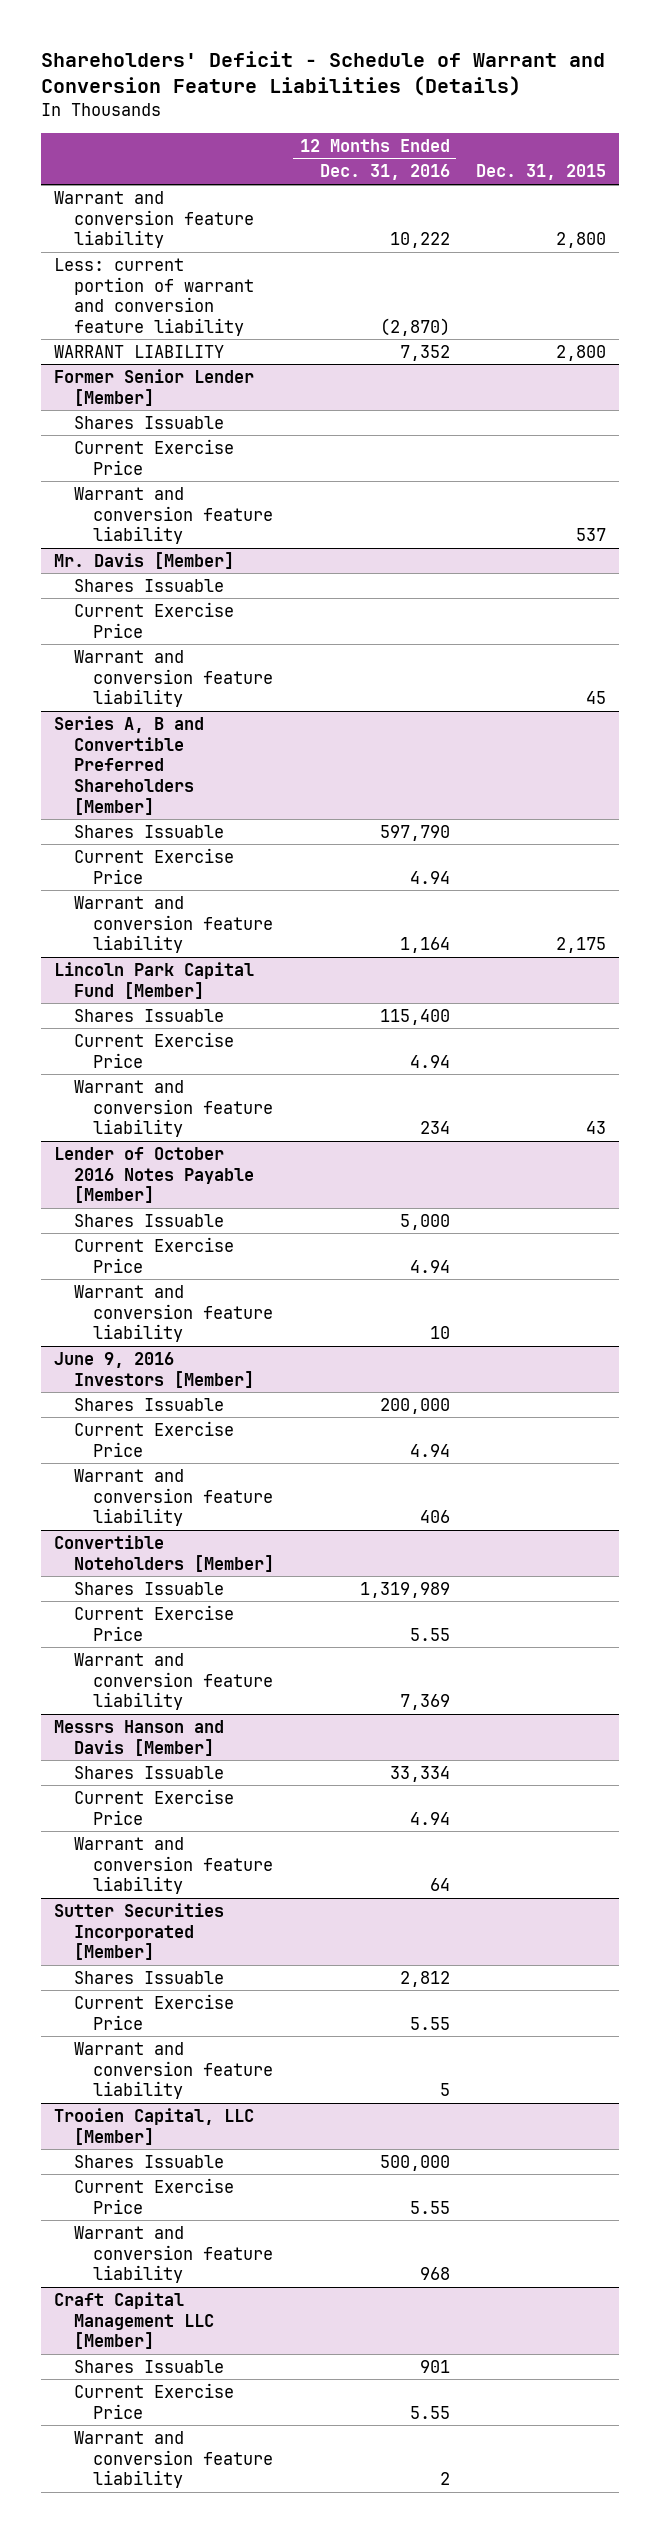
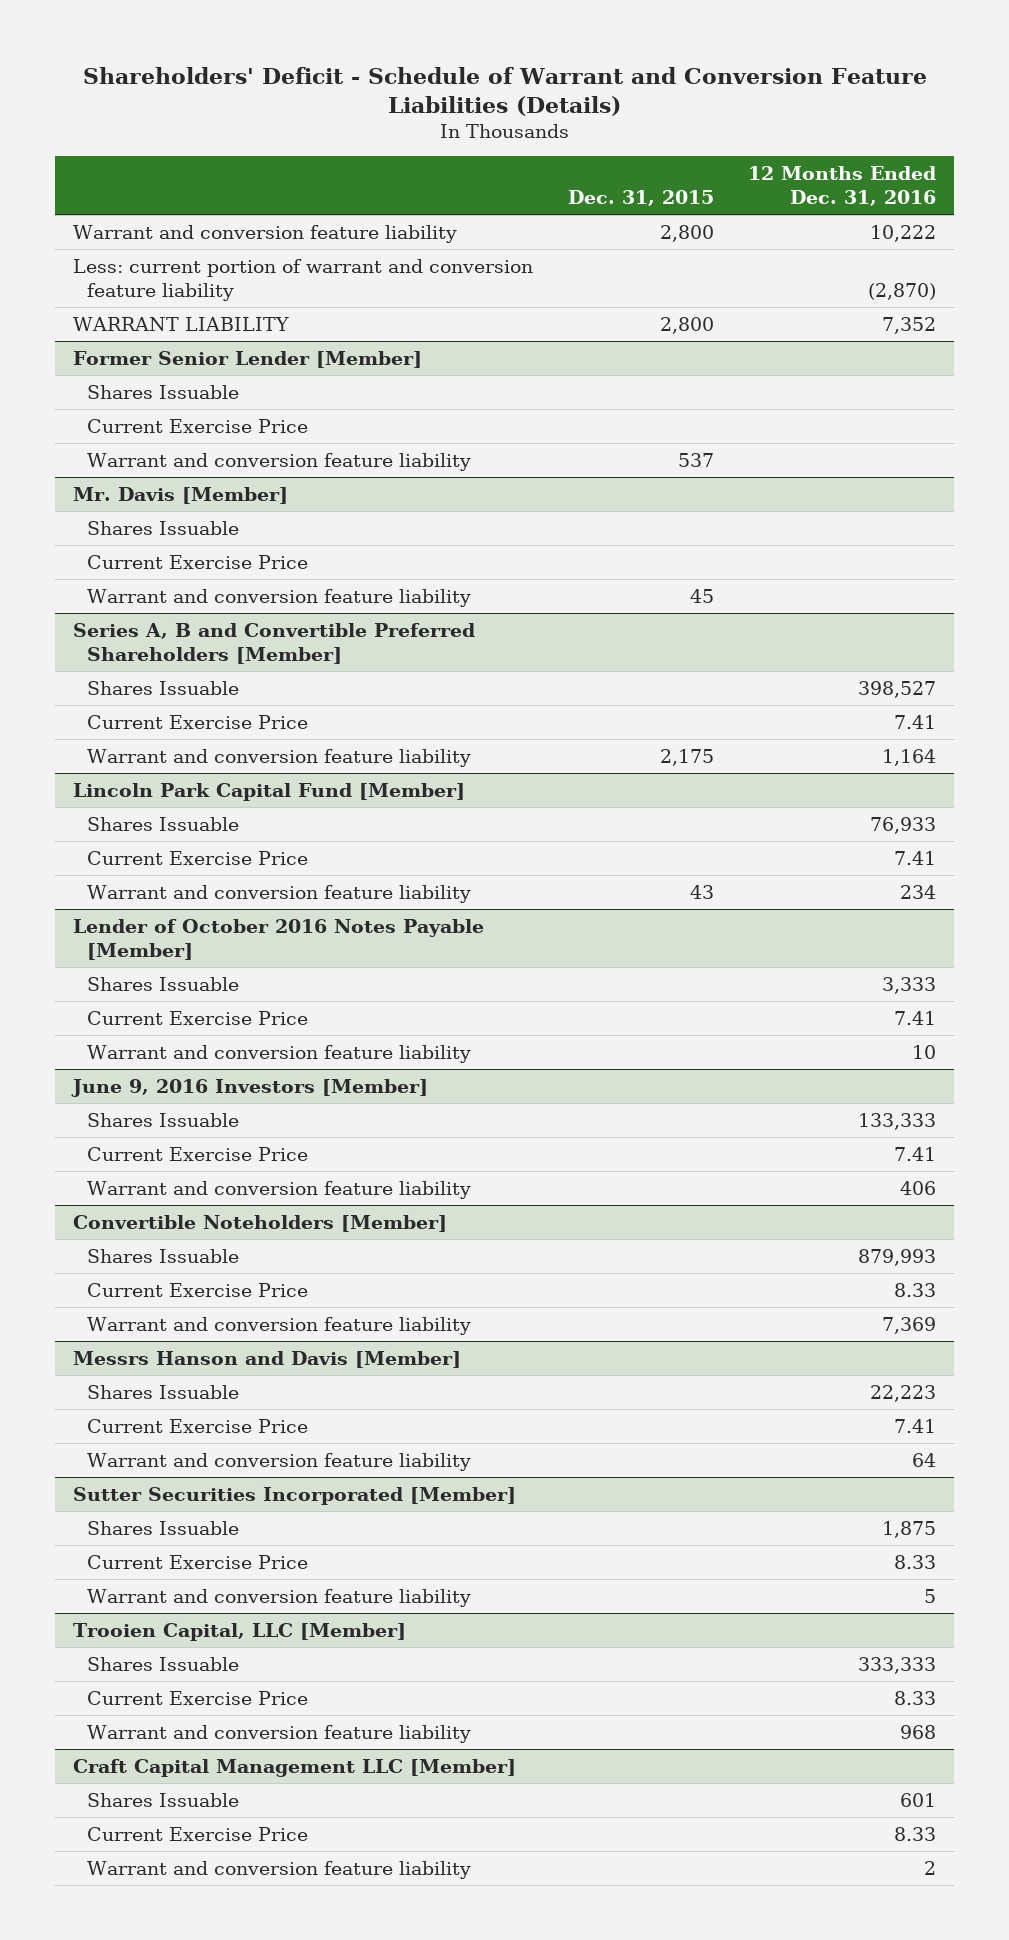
[379,824,450,841] 597,790 -> [858,680,937,698] 398,527
[409,870,450,884] 4.94 -> [894,714,937,729] 7.41
[379,1008,450,1025] 115,400 -> [870,816,937,834] 76,933
[409,1054,450,1068] 4.94 -> [894,850,937,865] 7.41
[399,1213,450,1230] 5,000 -> [882,976,937,994] 3,333
[409,1259,450,1273] 4.94 -> [894,1010,937,1025] 7.41
[379,1397,450,1414] 200,000 -> [858,1112,937,1130] 133,333
[409,1443,450,1457] 4.94 -> [894,1146,937,1161] 7.41
[359,1581,450,1598] 1,319,989 -> [858,1248,937,1266] 879,993
[409,1627,450,1641] 5.55 -> [894,1282,937,1297] 8.33
[389,1765,450,1782] 33,334 -> [870,1384,937,1402] 22,223
[409,1811,450,1825] 4.94 -> [894,1418,937,1433] 7.41
[399,1970,450,1987] 2,812 -> [882,1520,937,1538] 1,875
[409,2016,450,2030] 5.55 -> [894,1554,937,1569] 8.33
[379,2154,450,2171] 500,000 -> [858,1656,937,1674] 333,333
[409,2200,450,2214] 5.55 -> [894,1690,937,1705] 8.33
[419,2359,450,2373] 901 -> [900,1792,937,1807] 601
[409,2405,450,2419] 5.55 -> [894,1826,937,1841] 8.33

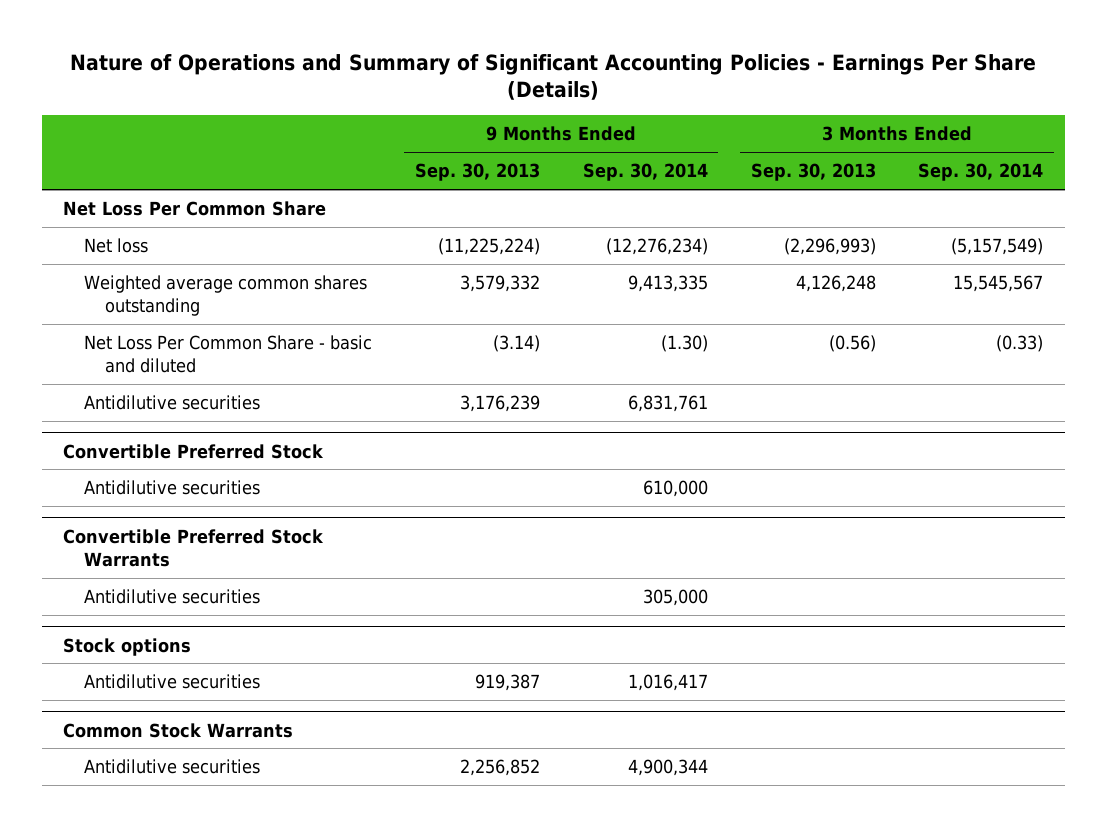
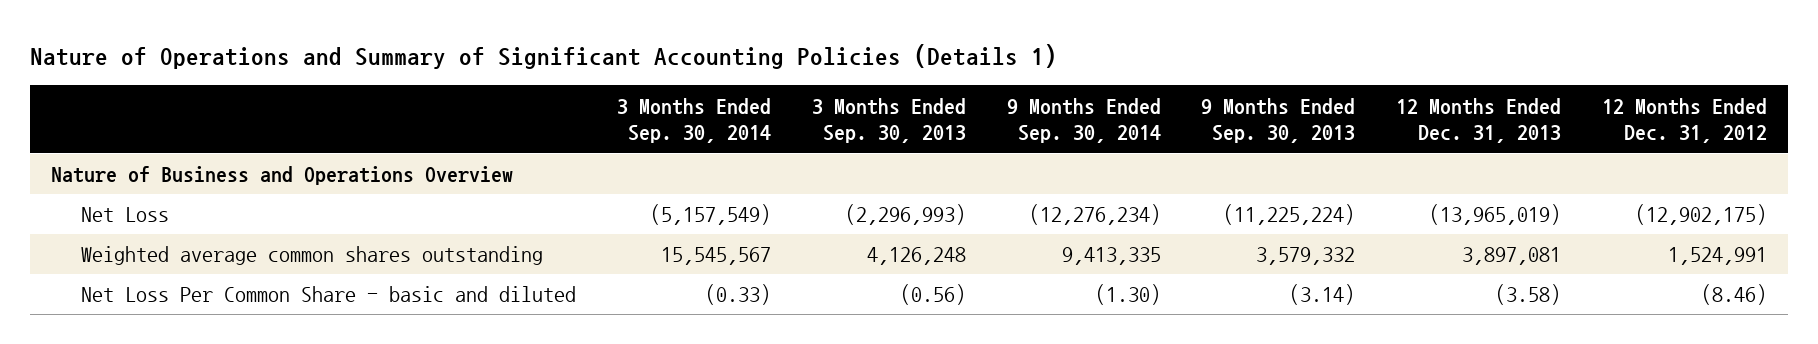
[70,53,1037,101] Nature of Operations and Summary of Significant Accounting Policies - Earnings Per Share (Details) -> [30,43,1058,69] Nature of Operations and Summary of Significant Accounting Policies (Details 1)
none -> [1396,97,1562,144] 12 Months Ended Dec. 31, 2013
none -> [1602,97,1768,144] 12 Months Ended Dec. 31, 2012
[63,200,327,216] Net Loss Per Common Share -> none
none -> [50,166,513,186] Nature of Business and Operations Overview
[84,237,149,253] Net loss -> [80,207,169,223] Net Loss
[84,394,261,410] Antidilutive securities -> none
[63,443,325,459] Convertible Preferred Stock -> none
[84,479,261,495] Antidilutive securities -> none
[63,528,325,567] Convertible Preferred Stock Warrants -> none
[84,588,261,604] Antidilutive securities -> none
[63,637,192,656] Stock options -> none
[84,673,261,689] Antidilutive securities -> none
[63,722,294,738] Common Stock Warrants -> none
[84,758,261,774] Antidilutive securities -> none

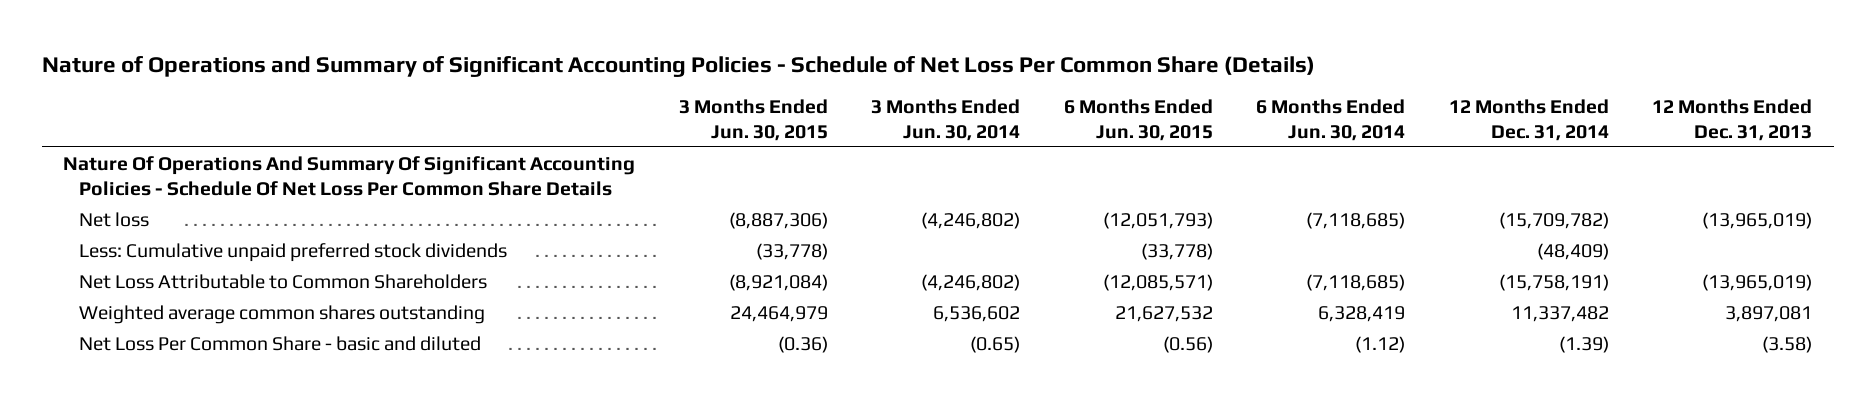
[30,43,1058,69] Nature of Operations and Summary of Significant Accounting Policies (Details 1) -> [41,55,1315,77] Nature of Operations and Summary of Significant Accounting Policies - Schedule of Net Loss Per Common Share (Details)
[616,97,771,144] 3 Months Ended Sep. 30, 2014 -> none
[811,97,966,144] 3 Months Ended Sep. 30, 2013 -> none
[1006,97,1161,144] 9 Months Ended Sep. 30, 2014 -> none
[1201,97,1356,144] 9 Months Ended Sep. 30, 2013 -> none
[1602,97,1768,144] 12 Months Ended Dec. 31, 2012 -> none
none -> [678,98,828,141] 3 Months Ended Jun. 30, 2015
none -> [871,98,1021,141] 3 Months Ended Jun. 30, 2014
none -> [1063,98,1213,141] 6 Months Ended Jun. 30, 2015
none -> [1256,98,1406,141] 6 Months Ended Jun. 30, 2014
none -> [1448,98,1609,141] 12 Months Ended Dec. 31, 2014
[50,166,513,186] Nature of Business and Operations Overview -> none
none -> [63,155,636,196] Nature Of Operations And Summary Of Significant Accounting Policies - Schedule Of Net Loss Per Common Share Details
[80,207,169,223] Net Loss -> [79,211,150,227] Net loss
none -> [79,242,508,262] Less: Cumulative unpaid preferred stock dividends
none -> [79,273,488,289] Net Loss Attributable to Common Shareholders

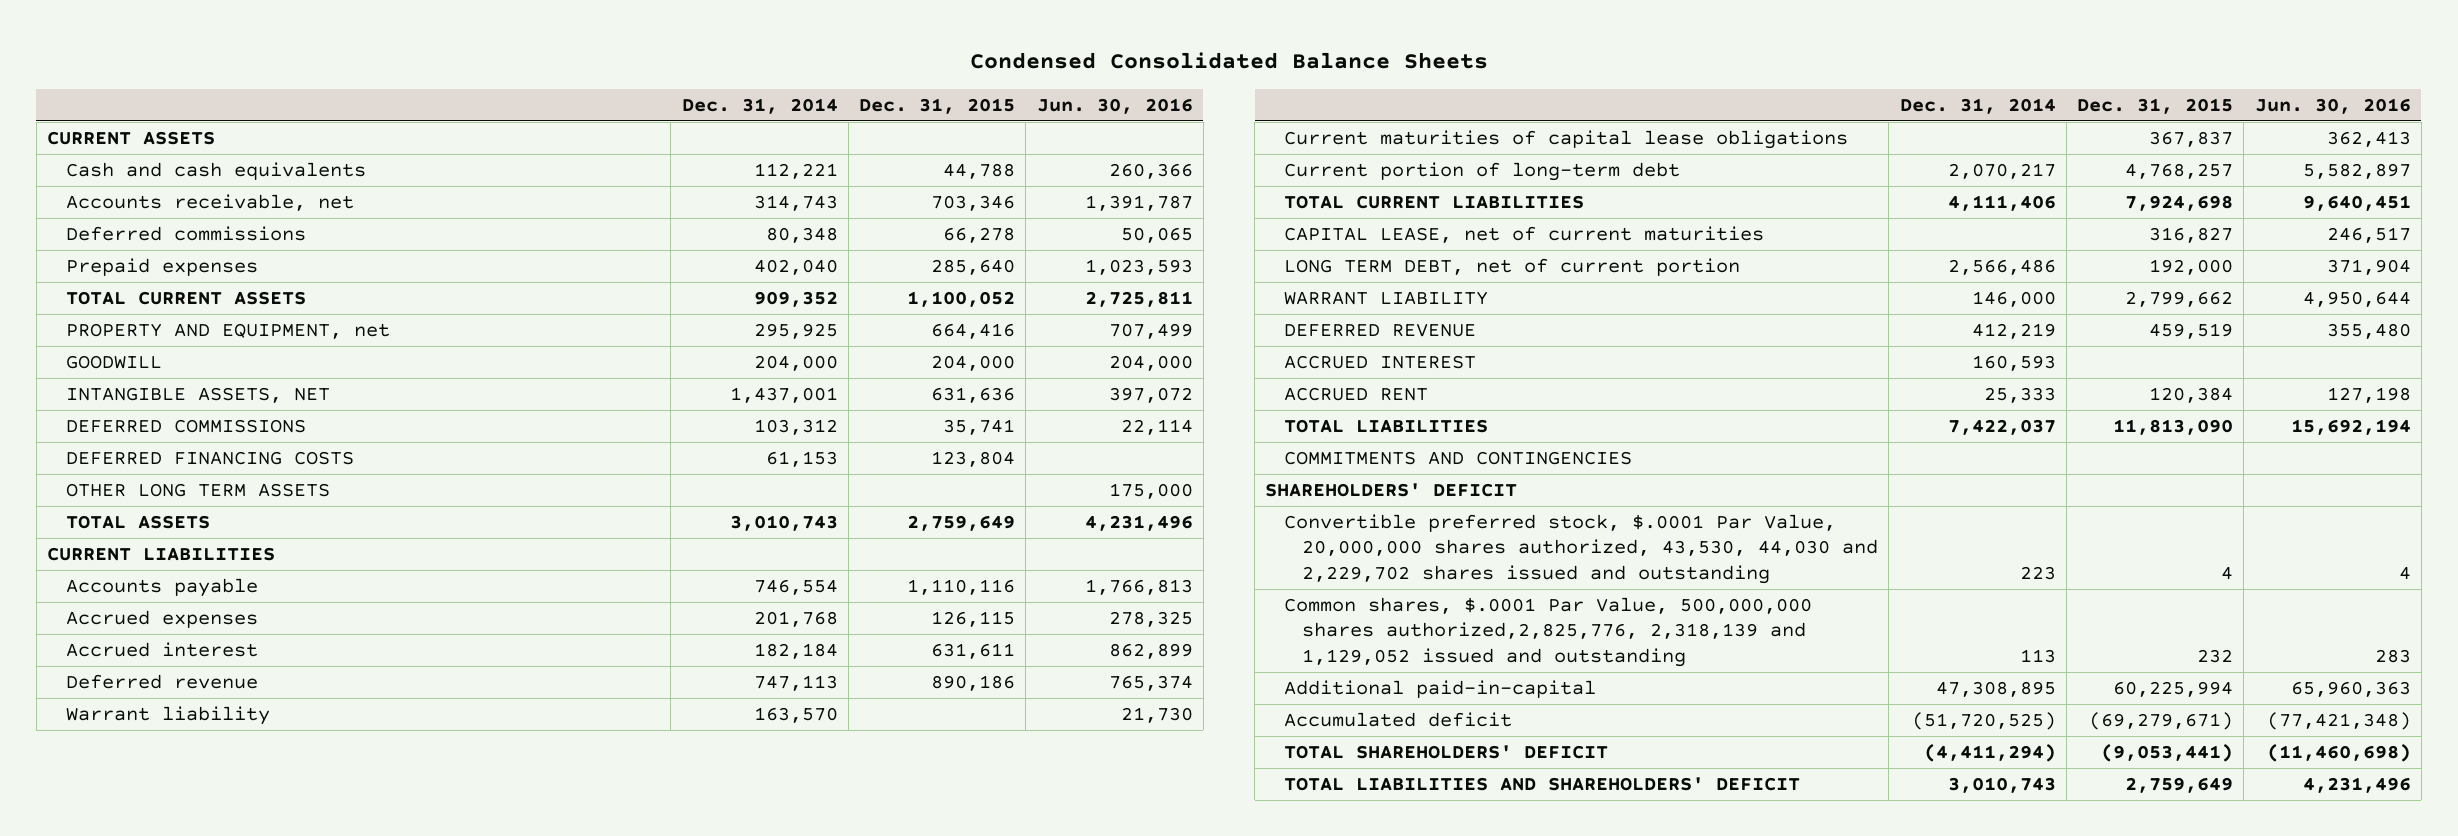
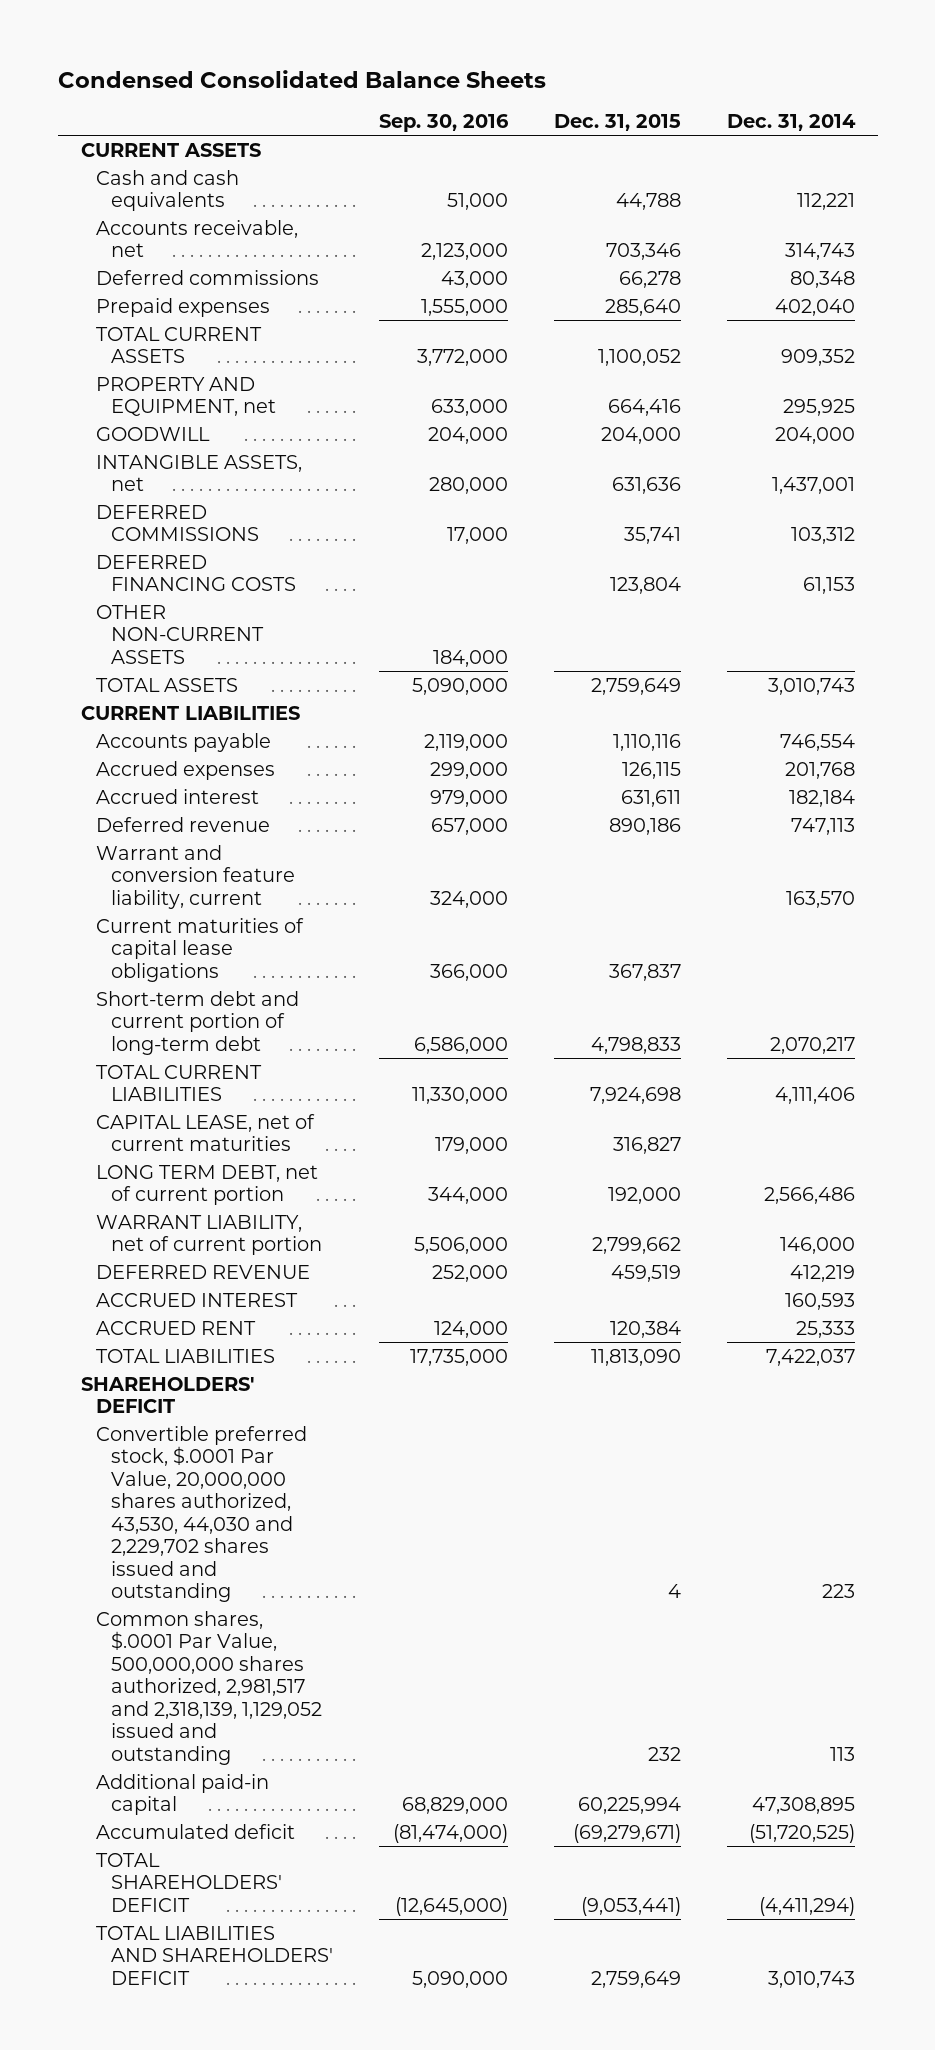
[1036,97,1193,114] Jun. 30, 2016 -> none
none -> [378,114,509,133] Sep. 30, 2016
[65,387,330,404] INTANGIBLE ASSETS, NET -> [95,454,302,492] INTANGIBLE ASSETS, net
[65,483,330,498] OTHER LONG TERM ASSETS -> [95,604,264,664] OTHER NON-CURRENT ASSETS
[65,706,270,726] Warrant liability -> [95,844,295,909] Warrant and conversion feature liability, current
[1283,162,1680,182] Current portion of long-term debt -> [95,990,299,1055] Short-term debt and current portion of long-term debt
[2125,163,2234,180] 4,768,257 -> [590,1036,681,1054] 4,798,833
[1283,291,1488,306] WARRANT LIABILITY -> [95,1214,322,1256] WARRANT LIABILITY, net of current portion
[1283,451,1632,466] COMMITMENTS AND CONTINGENCIES -> none
[1283,597,1812,667] Common shares, $.0001 Par Value, 500,000,000 shares authorized,2,825,776, 2,318,139 and 1,129,052 issued and outstanding -> [95,1610,322,1765] Common shares, $.0001 Par Value, 500,000,000 shares authorized, 2,981,517 and 2,318,139, 1,129,052 issued and outstanding
[1283,680,1596,699] Additional paid-in-capital -> [95,1773,269,1816] Additional paid-in capital

